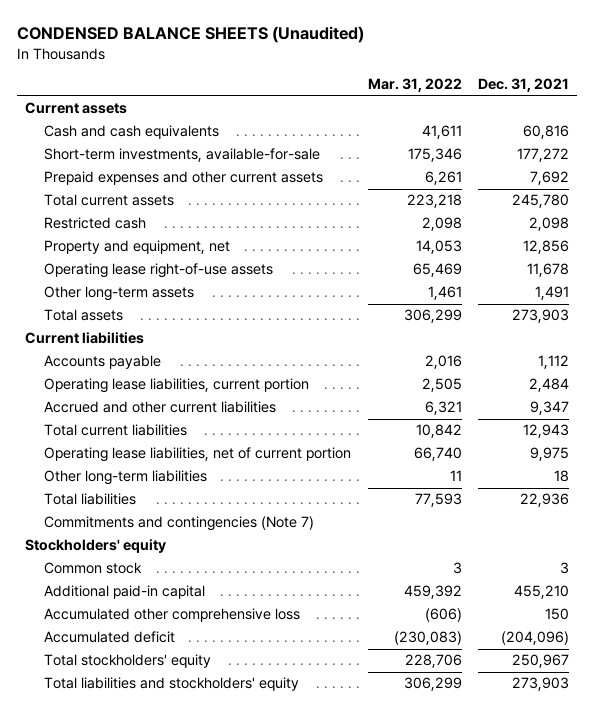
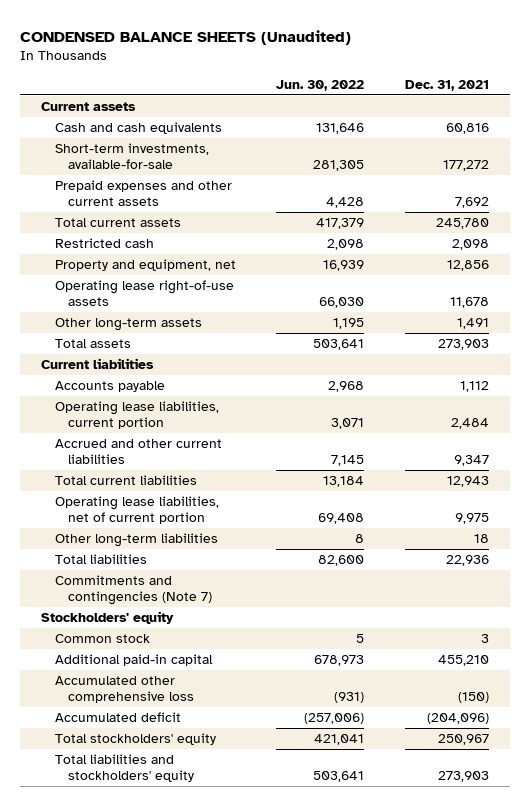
[367,78,462,93] Mar. 31, 2022 -> none
none -> [276,79,365,91] Jun. 30, 2022
[545,608,570,621] 150 -> [458,692,490,704] (150)

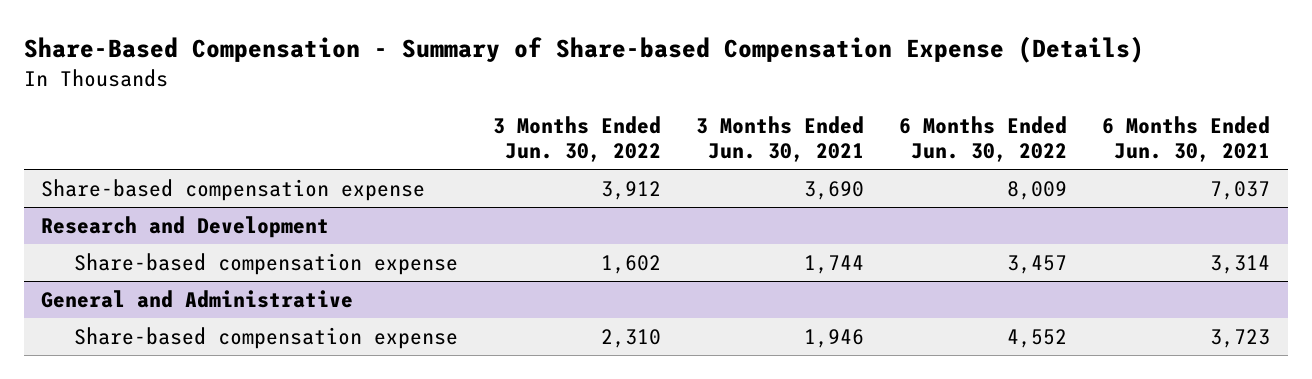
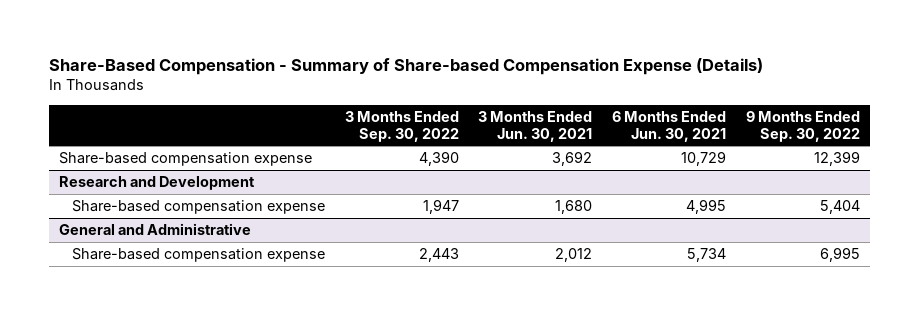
[493,115,662,163] 3 Months Ended Jun. 30, 2022 -> none
[899,115,1068,163] 6 Months Ended Jun. 30, 2022 -> none
none -> [344,110,459,142] 3 Months Ended Sep. 30, 2022
none -> [745,110,860,142] 9 Months Ended Sep. 30, 2022
[804,180,865,200] 3,690 -> [552,151,593,167] 3,692
[1210,180,1271,200] 7,037 -> [681,151,727,167] 10,729
[804,254,865,274] 1,744 -> [555,200,593,215] 1,680
[1210,254,1271,274] 3,314 -> [686,199,727,215] 4,995
[804,328,865,348] 1,946 -> [555,248,593,263] 2,012
[1210,328,1271,348] 3,723 -> [687,248,727,263] 5,734

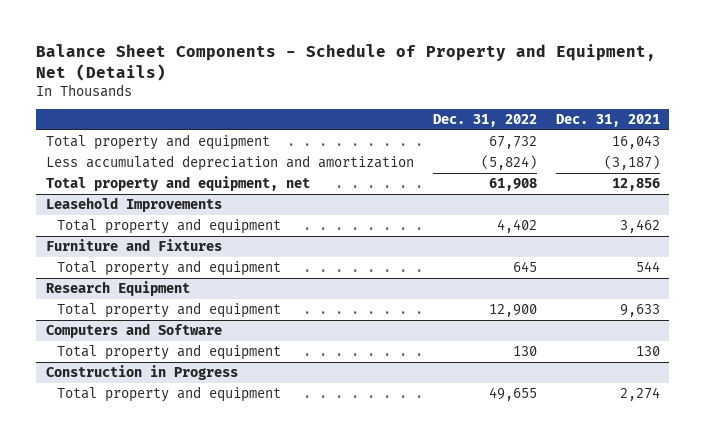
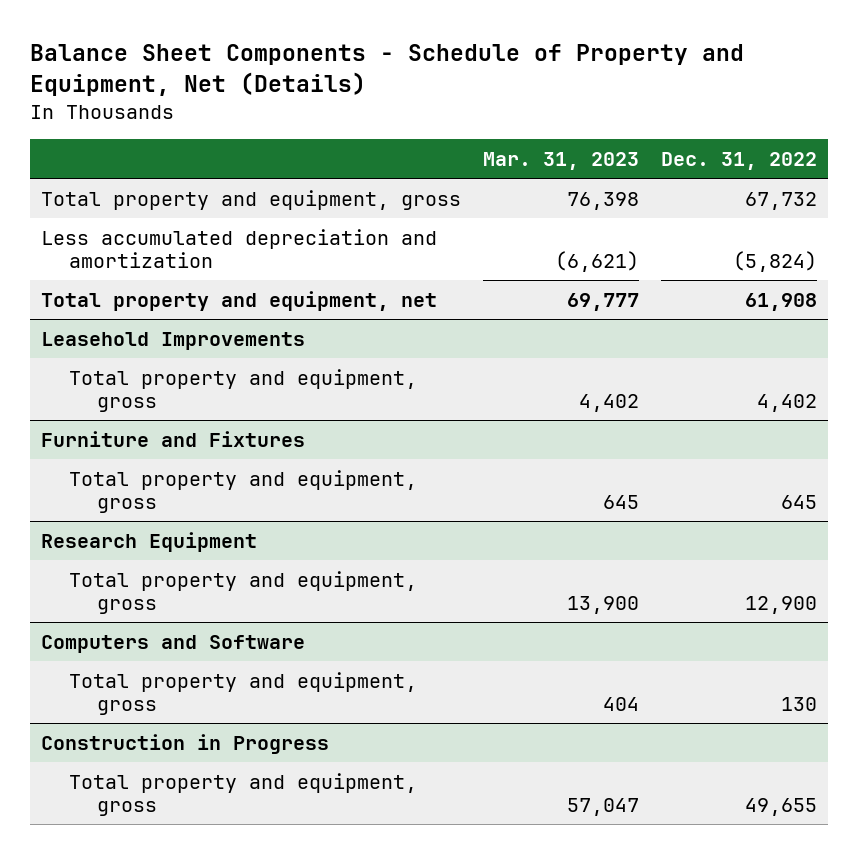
[555,114,660,128] Dec. 31, 2021 -> none
none -> [482,152,639,171] Mar. 31, 2023
[45,134,270,151] Total property and equipment -> [41,189,462,210] Total property and equipment, gross
[57,218,282,235] Total property and equipment -> [69,368,418,413] Total property and equipment, gross
[57,260,282,277] Total property and equipment -> [69,469,418,514] Total property and equipment, gross
[57,302,282,319] Total property and equipment -> [69,570,418,615] Total property and equipment, gross
[57,344,282,361] Total property and equipment -> [69,671,418,716] Total property and equipment, gross
[57,386,282,403] Total property and equipment -> [69,772,418,817] Total property and equipment, gross

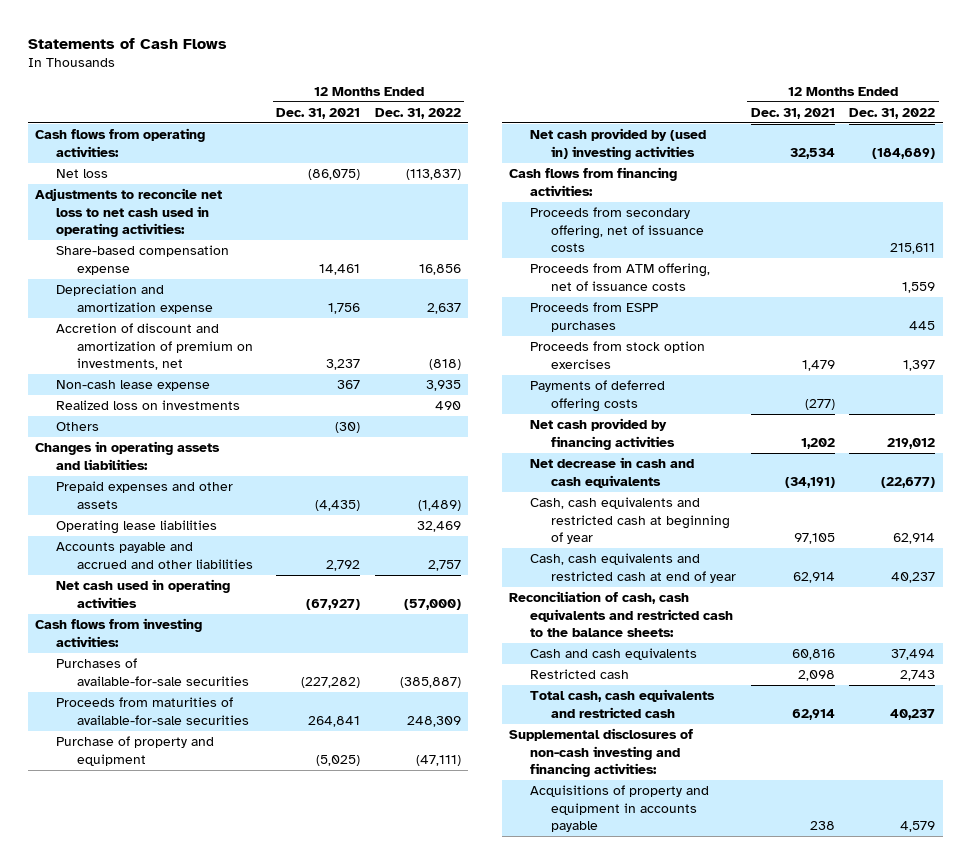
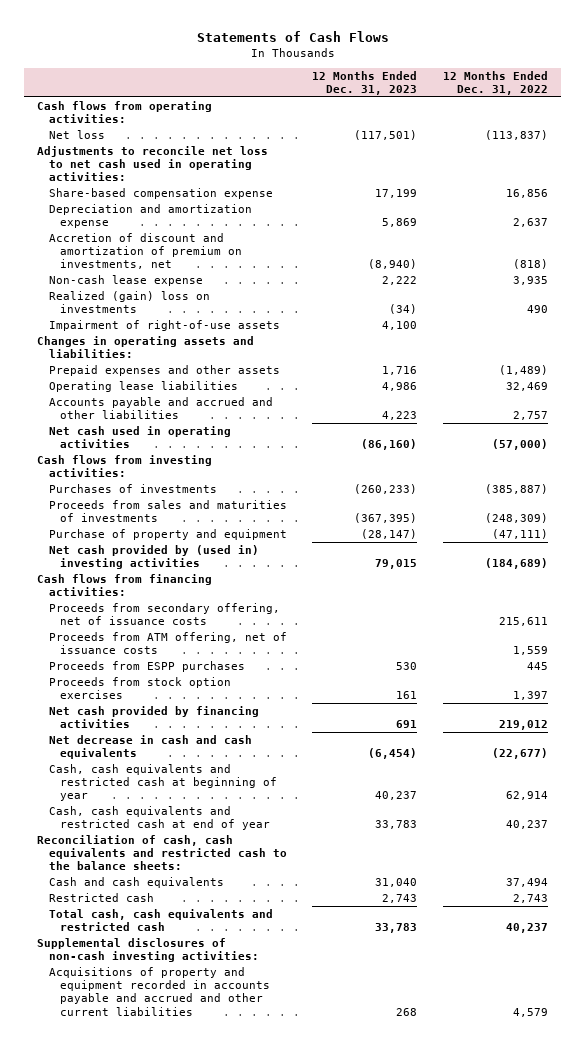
[276,107,361,119] Dec. 31, 2021 -> none
none -> [312,70,418,95] 12 Months Ended Dec. 31, 2023
[55,422,99,432] Others -> none
[55,400,240,411] Realized loss on investments -> [48,291,210,314] Realized (gain) loss on investments
none -> [48,320,280,332] Impairment of right-of-use assets
[55,697,249,725] Proceeds from maturities of available-for-sale securities -> none
[55,658,249,686] Purchases of available-for-sale securities -> [48,484,217,494] Purchases of investments
none -> [48,500,287,523] Proceeds from sales and maturities of investments
[530,380,666,412] Payments of deferred offering costs -> none
[509,728,694,778] Supplemental disclosures of non-cash investing and financing activities: -> [37,938,259,963] Supplemental disclosures of non-cash investing activities:
[530,785,710,833] Acquisitions of property and equipment in accounts payable -> [48,967,270,1016] Acquisitions of property and equipment recorded in accounts payable and accrued and other current liabilities

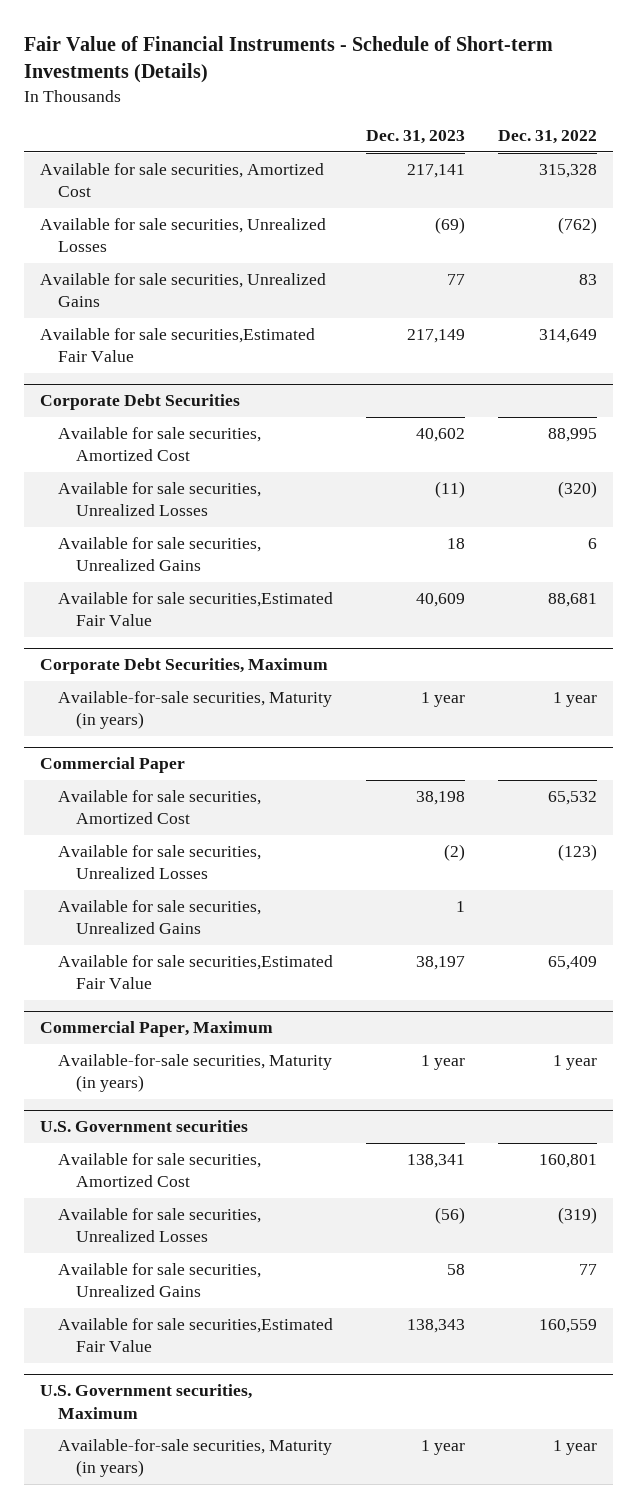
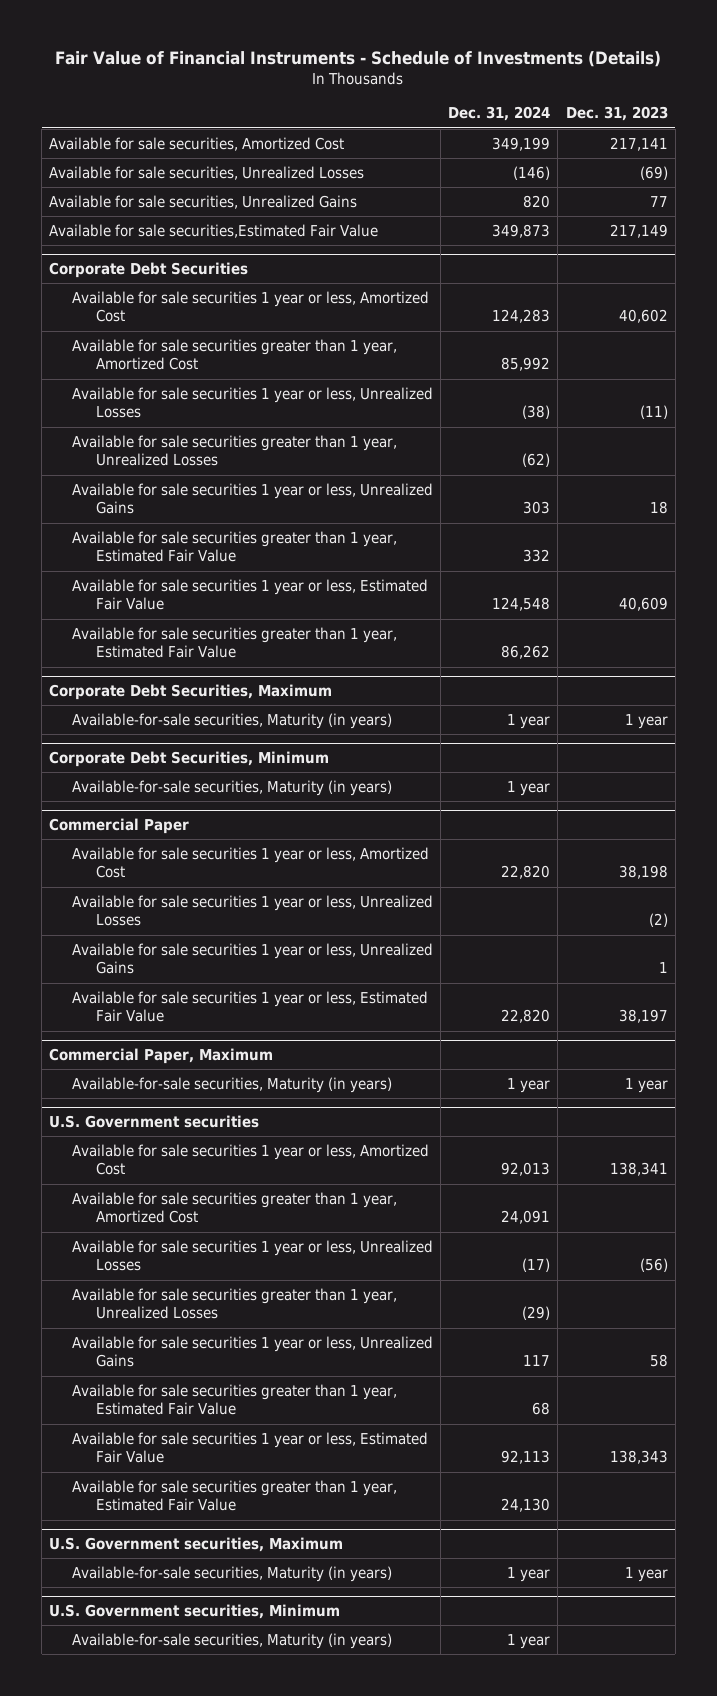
[23,35,553,84] Fair Value of Financial Instruments - Schedule of Short-term Investments (Details) -> [55,51,662,68] Fair Value of Financial Instruments - Schedule of Investments (Details)
[497,130,597,145] Dec. 31, 2022 -> none
none -> [448,106,551,122] Dec. 31, 2024
[58,427,262,462] Available for sale securities, Amortized Cost -> [72,290,430,323] Available for sale securities 1 year or less, Amortized Cost
none -> [72,338,398,371] Available for sale securities greater than 1 year, Amortized Cost
[58,482,262,517] Available for sale securities, Unrealized Losses -> [72,386,434,419] Available for sale securities 1 year or less, Unrealized Losses
none -> [72,434,398,467] Available for sale securities greater than 1 year, Unrealized Losses
[58,537,262,572] Available for sale securities, Unrealized Gains -> [72,482,434,515] Available for sale securities 1 year or less, Unrealized Gains
none -> [72,530,398,563] Available for sale securities greater than 1 year, Estimated Fair Value
[58,592,334,627] Available for sale securities,Estimated Fair Value -> [72,578,429,611] Available for sale securities 1 year or less, Estimated Fair Value
none -> [72,626,398,659] Available for sale securities greater than 1 year, Estimated Fair Value
none -> [49,751,330,768] Corporate Debt Securities, Minimum
none -> [72,779,393,796] Available-for-sale securities, Maturity (in years)
[58,790,262,825] Available for sale securities, Amortized Cost -> [72,846,430,879] Available for sale securities 1 year or less, Amortized Cost
[58,845,262,880] Available for sale securities, Unrealized Losses -> [72,894,434,927] Available for sale securities 1 year or less, Unrealized Losses
[58,900,262,935] Available for sale securities, Unrealized Gains -> [72,942,434,975] Available for sale securities 1 year or less, Unrealized Gains
[58,955,334,990] Available for sale securities,Estimated Fair Value -> [72,990,429,1023] Available for sale securities 1 year or less, Estimated Fair Value
[58,1153,262,1188] Available for sale securities, Amortized Cost -> [72,1143,430,1176] Available for sale securities 1 year or less, Amortized Cost
none -> [72,1191,398,1224] Available for sale securities greater than 1 year, Amortized Cost
[58,1208,262,1243] Available for sale securities, Unrealized Losses -> [72,1239,434,1272] Available for sale securities 1 year or less, Unrealized Losses
none -> [72,1287,398,1320] Available for sale securities greater than 1 year, Unrealized Losses
[58,1263,262,1298] Available for sale securities, Unrealized Gains -> [72,1335,434,1368] Available for sale securities 1 year or less, Unrealized Gains
none -> [72,1383,398,1416] Available for sale securities greater than 1 year, Estimated Fair Value
[58,1318,334,1353] Available for sale securities,Estimated Fair Value -> [72,1431,429,1464] Available for sale securities 1 year or less, Estimated Fair Value
none -> [72,1479,398,1512] Available for sale securities greater than 1 year, Estimated Fair Value
none -> [49,1604,341,1620] U.S. Government securities, Minimum
none -> [72,1632,393,1649] Available-for-sale securities, Maturity (in years)

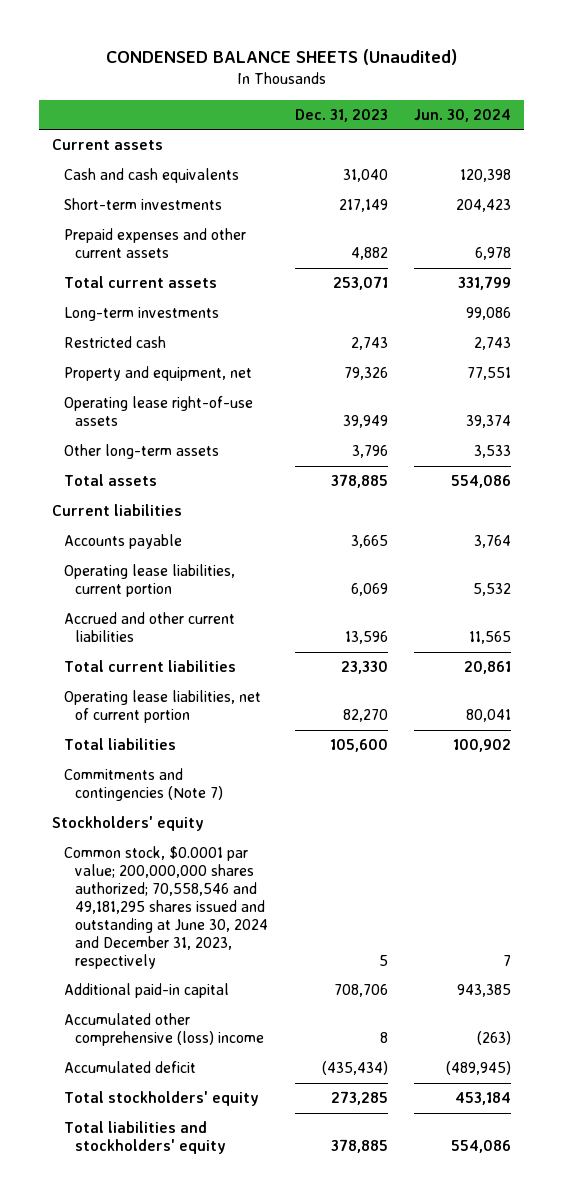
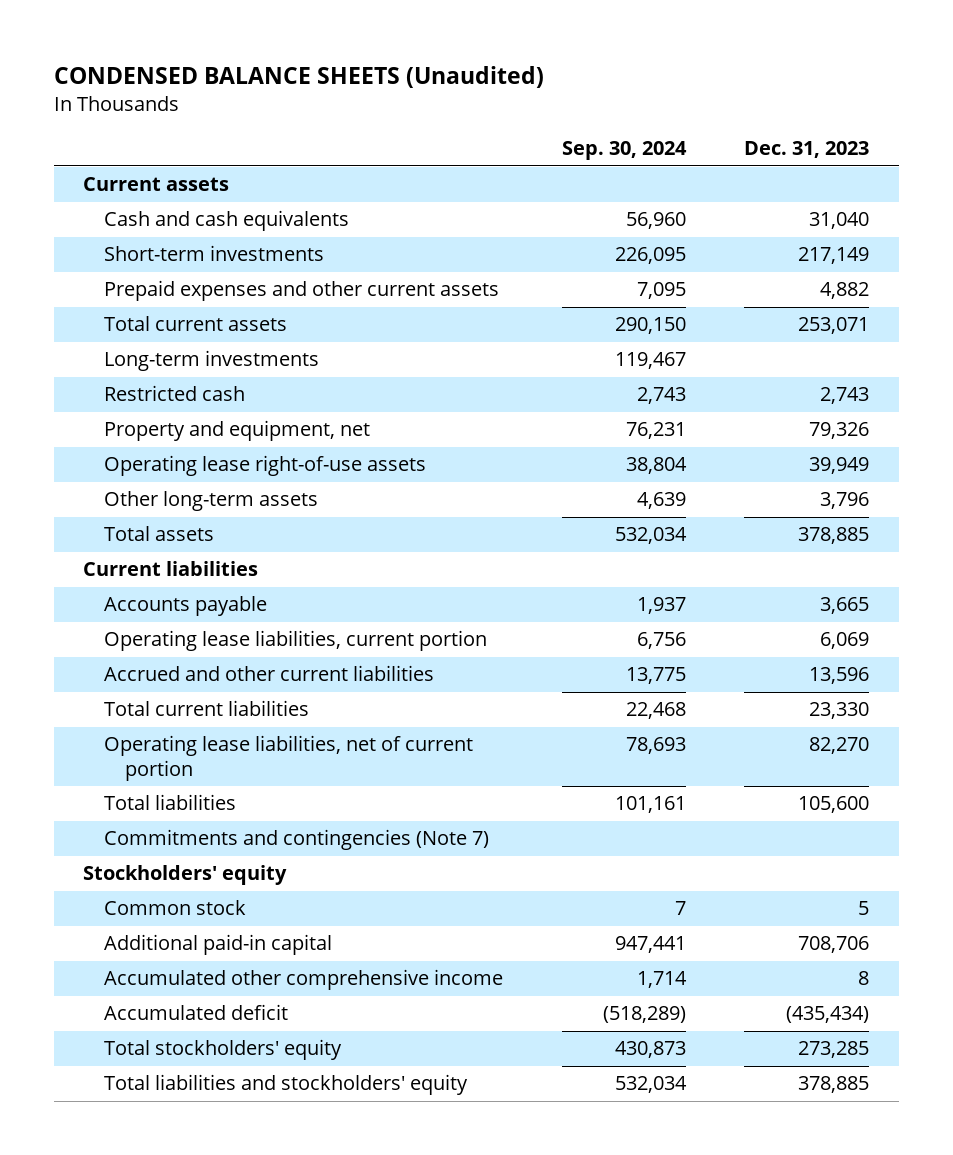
[414,108,512,122] Jun. 30, 2024 -> none
none -> [561,140,687,160] Sep. 30, 2024
[63,846,269,969] Common stock, $0.0001 par value; 200,000,000 shares authorized; 70,558,546 and 49,181,295 shares issued and outstanding at June 30, 2024 and December 31, 2023, respectively -> [104,900,247,916] Common stock
[63,1013,265,1047] Accumulated other comprehensive (loss) income -> [104,969,504,991] Accumulated other comprehensive income

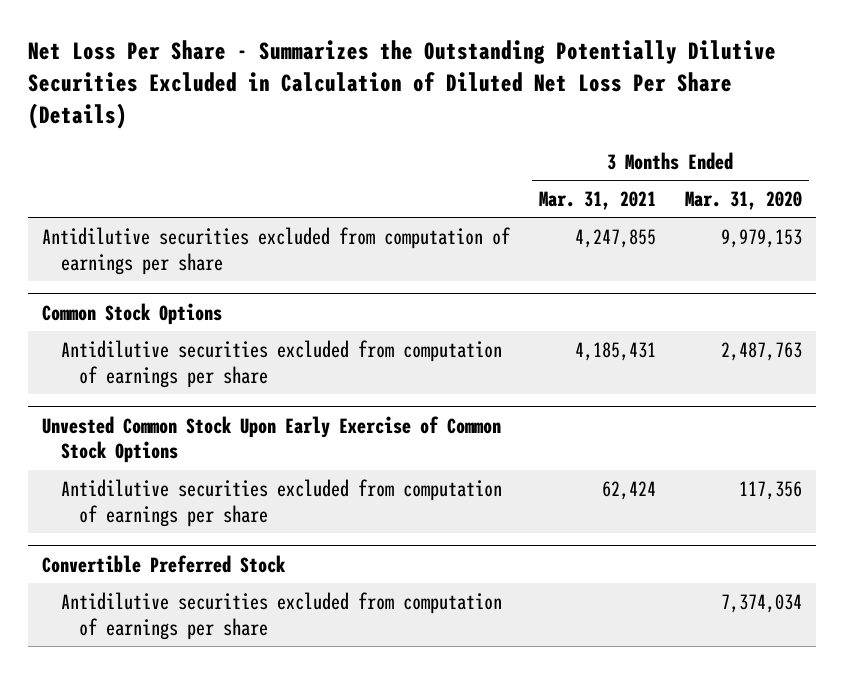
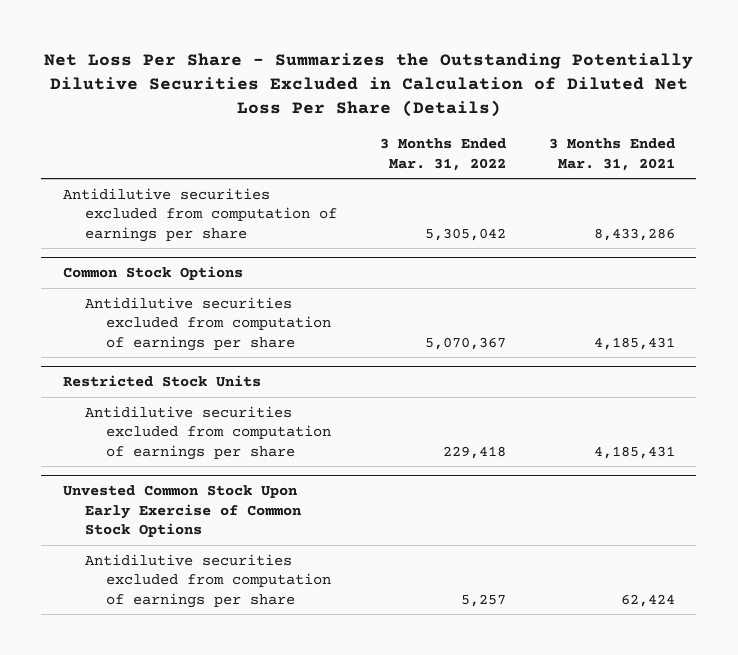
[684,190,802,210] Mar. 31, 2020 -> none
none -> [379,138,506,171] 3 Months Ended Mar. 31, 2022
[574,228,656,248] 4,247,855 -> [593,227,675,241] 8,433,286
none -> [62,375,261,388] Restricted Stock Units
none -> [84,405,332,460] Antidilutive securities excluded from computation of earnings per share
[42,554,287,573] Convertible Preferred Stock -> none
[60,591,502,640] Antidilutive securities excluded from computation of earnings per share -> none

